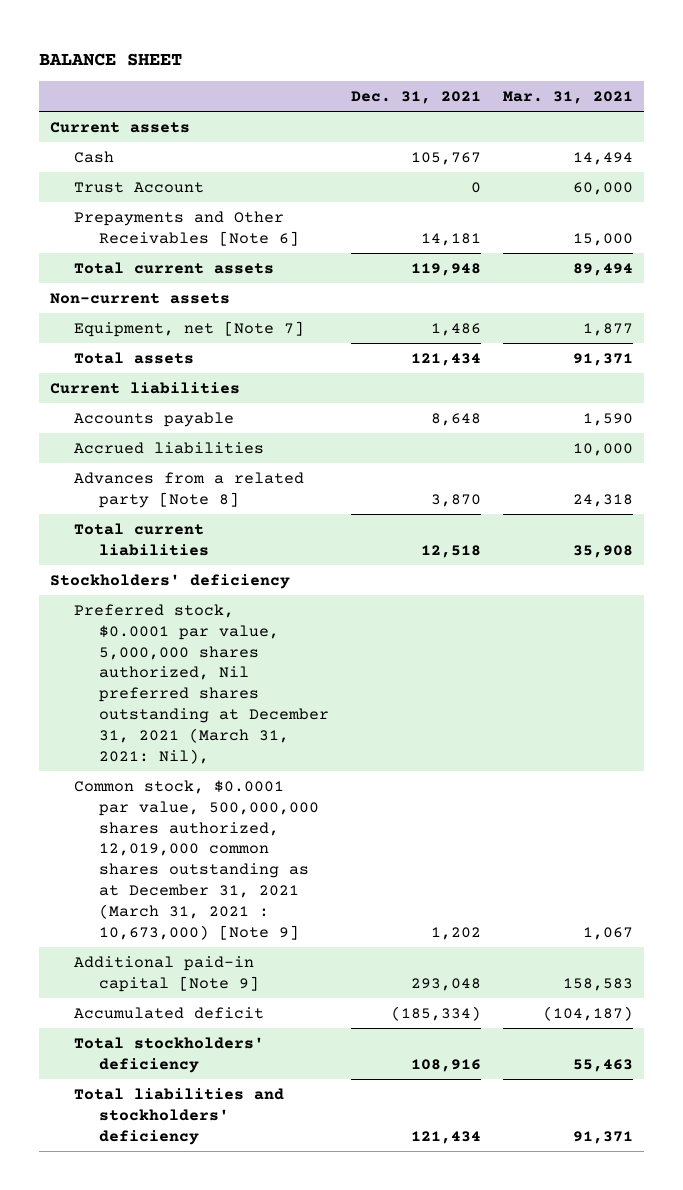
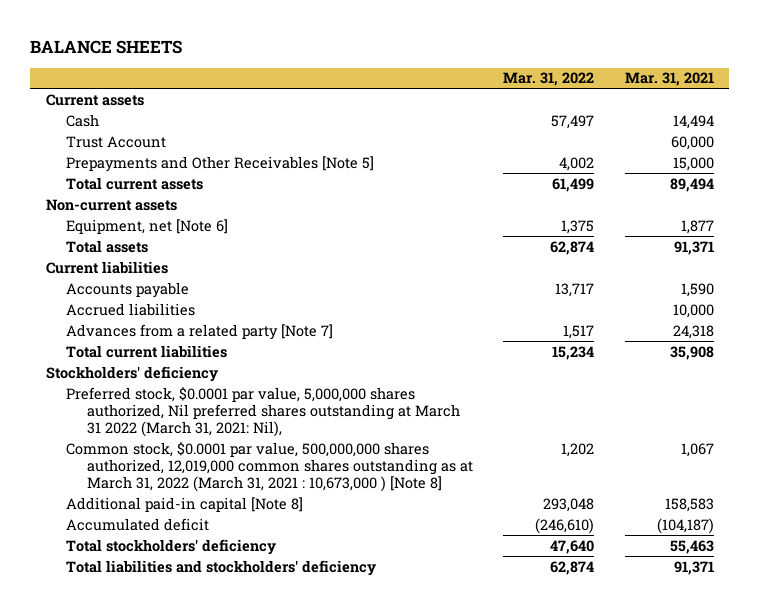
[39,52,183,66] BALANCE SHEET -> [30,39,183,54] BALANCE SHEETS
[350,91,481,105] Dec. 31, 2021 -> none
none -> [503,72,595,87] Mar. 31, 2022
[74,210,299,246] Prepayments and Other Receivables [Note 6] -> [66,155,375,172] Prepayments and Other Receivables [Note 5]
[74,320,305,337] Equipment, net [Note 7] -> [66,218,229,234] Equipment, net [Note 6]
[74,471,305,508] Advances from a related party [Note 8] -> [66,323,334,340] Advances from a related party [Note 7]
[74,603,329,765] Preferred stock, $0.0001 par value, 5,000,000 shares authorized, Nil preferred shares outstanding at December 31, 2021 (March 31, 2021: Nil), -> [66,386,460,437] Preferred stock, $0.0001 par value, 5,000,000 shares authorized, Nil preferred shares outstanding at March 31 2022 (March 31, 2021: Nil),
[74,779,319,941] Common stock, $0.0001 par value, 500,000,000 shares authorized, 12,019,000 common shares outstanding as at December 31, 2021 (March 31, 2021 : 10,673,000) [Note 9] -> [66,441,473,492] Common stock, $0.0001 par value, 500,000,000 shares authorized, 12,019,000 common shares outstanding as at March 31, 2022 (March 31, 2021 : 10,673,000 ) [Note 8]
[74,955,259,992] Additional paid-in capital [Note 9] -> [66,496,304,512] Additional paid-in capital [Note 8]

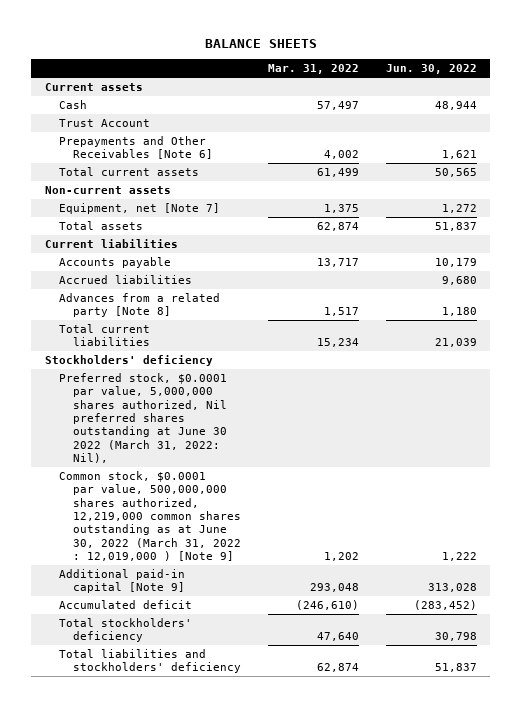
[624,72,714,87] Mar. 31, 2021 -> none
none -> [385,64,477,75] Jun. 30, 2022
[66,155,375,172] Prepayments and Other Receivables [Note 5] -> [58,136,214,160] Prepayments and Other Receivables [Note 6]
[66,218,229,234] Equipment, net [Note 6] -> [58,203,220,215] Equipment, net [Note 7]
[66,323,334,340] Advances from a related party [Note 7] -> [58,293,220,318] Advances from a related party [Note 8]
[66,386,460,437] Preferred stock, $0.0001 par value, 5,000,000 shares authorized, Nil preferred shares outstanding at March 31 2022 (March 31, 2021: Nil), -> [58,373,228,463] Preferred stock, $0.0001 par value, 5,000,000 shares authorized, Nil preferred shares outstanding at June 30 2022 (March 31, 2022: Nil),
[66,441,473,492] Common stock, $0.0001 par value, 500,000,000 shares authorized, 12,019,000 common shares outstanding as at March 31, 2022 (March 31, 2021 : 10,673,000 ) [Note 8] -> [58,471,242,561] Common stock, $0.0001 par value, 500,000,000 shares authorized, 12,219,000 common shares outstanding as at June 30, 2022 (March 31, 2022 : 12,019,000 ) [Note 9]
[66,496,304,512] Additional paid-in capital [Note 8] -> [58,569,186,594] Additional paid-in capital [Note 9]

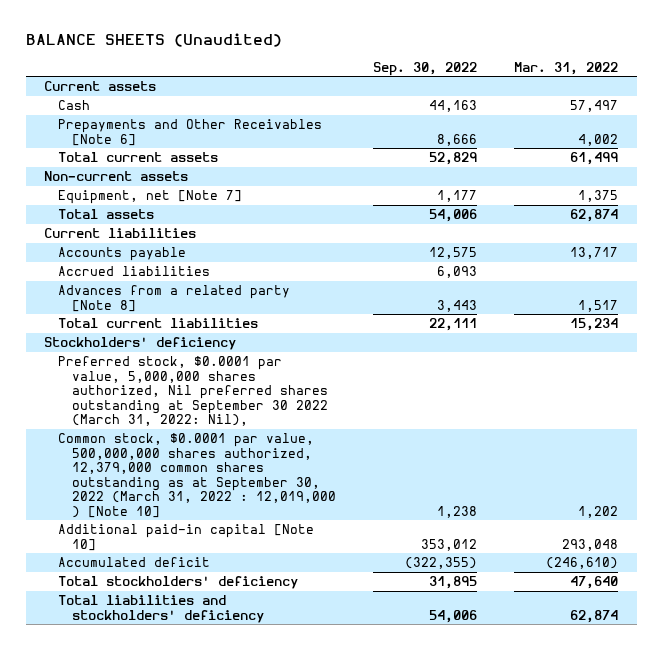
[204,39,317,49] BALANCE SHEETS -> [25,32,282,47] BALANCE SHEETS (Unaudited)
[385,64,477,75] Jun. 30, 2022 -> none
none -> [373,61,478,76] Sep. 30, 2022
[58,119,150,128] Trust Account -> none
[58,373,228,463] Preferred stock, $0.0001 par value, 5,000,000 shares authorized, Nil preferred shares outstanding at June 30 2022 (March 31, 2022: Nil), -> [58,356,329,427] Preferred stock, $0.0001 par value, 5,000,000 shares authorized, Nil preferred shares outstanding at September 30 2022 (March 31, 2022: Nil),
[58,471,242,561] Common stock, $0.0001 par value, 500,000,000 shares authorized, 12,219,000 common shares outstanding as at June 30, 2022 (March 31, 2022 : 12,019,000 ) [Note 9] -> [58,433,337,518] Common stock, $0.0001 par value, 500,000,000 shares authorized, 12,379,000 common shares outstanding as at September 30, 2022 (March 31, 2022 : 12,019,000 ) [Note 10]
[58,569,186,594] Additional paid-in capital [Note 9] -> [58,524,315,551] Additional paid-in capital [Note 10]

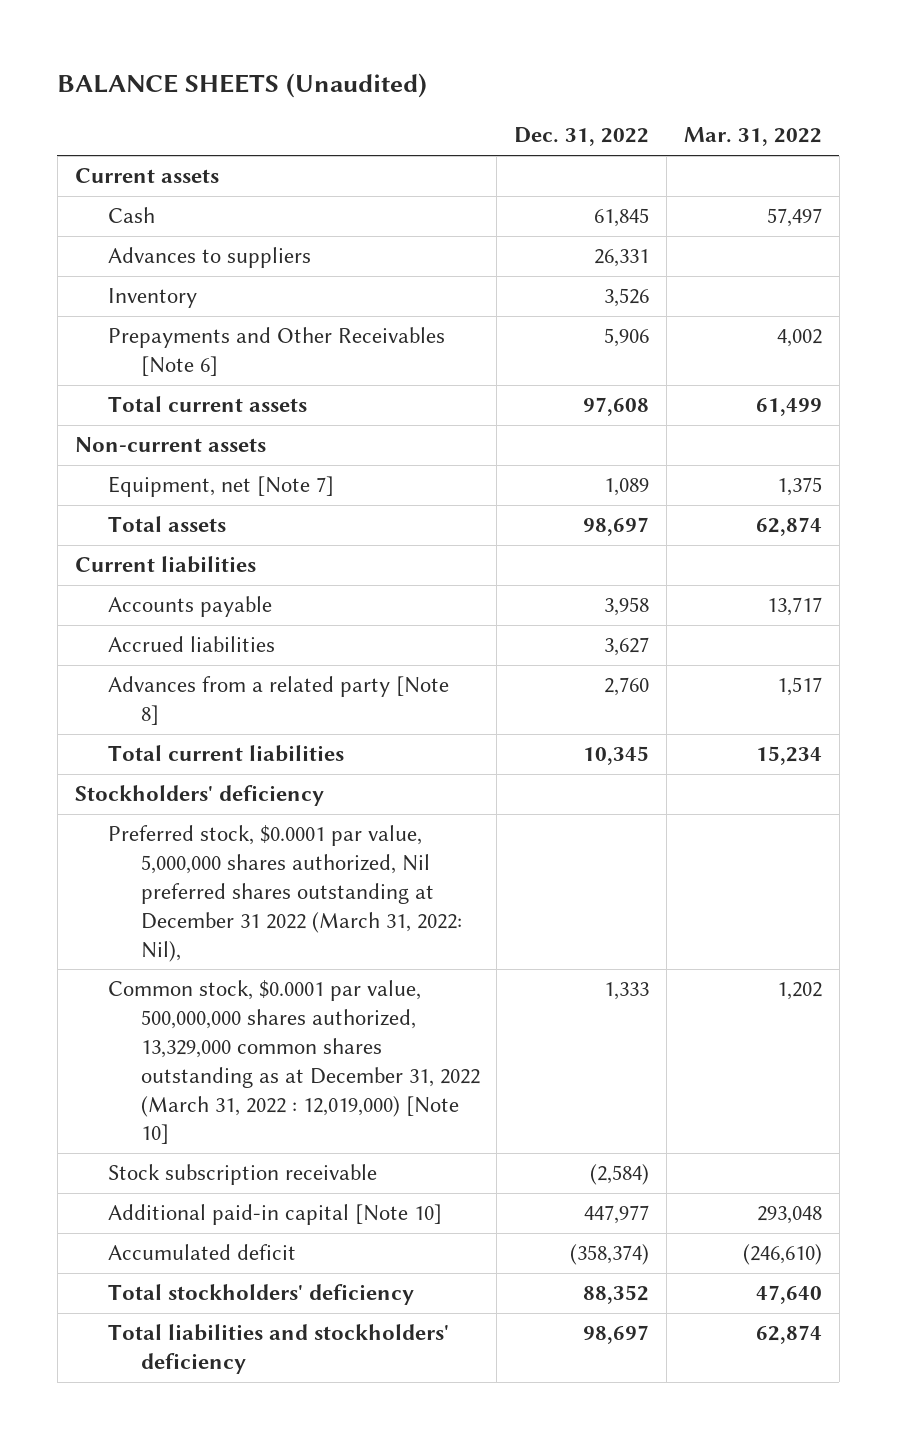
[373,61,478,76] Sep. 30, 2022 -> none
none -> [514,127,650,147] Dec. 31, 2022
none -> [107,247,311,269] Advances to suppliers
none -> [107,288,197,309] Inventory
[58,356,329,427] Preferred stock, $0.0001 par value, 5,000,000 shares authorized, Nil preferred shares outstanding at September 30 2022 (March 31, 2022: Nil), -> [107,825,462,962] Preferred stock, $0.0001 par value, 5,000,000 shares authorized, Nil preferred shares outstanding at December 31 2022 (March 31, 2022: Nil),
[58,433,337,518] Common stock, $0.0001 par value, 500,000,000 shares authorized, 12,379,000 common shares outstanding as at September 30, 2022 (March 31, 2022 : 12,019,000 ) [Note 10] -> [107,980,480,1145] Common stock, $0.0001 par value, 500,000,000 shares authorized, 13,329,000 common shares outstanding as at December 31, 2022 (March 31, 2022 : 12,019,000) [Note 10]
none -> [107,1164,377,1186] Stock subscription receivable

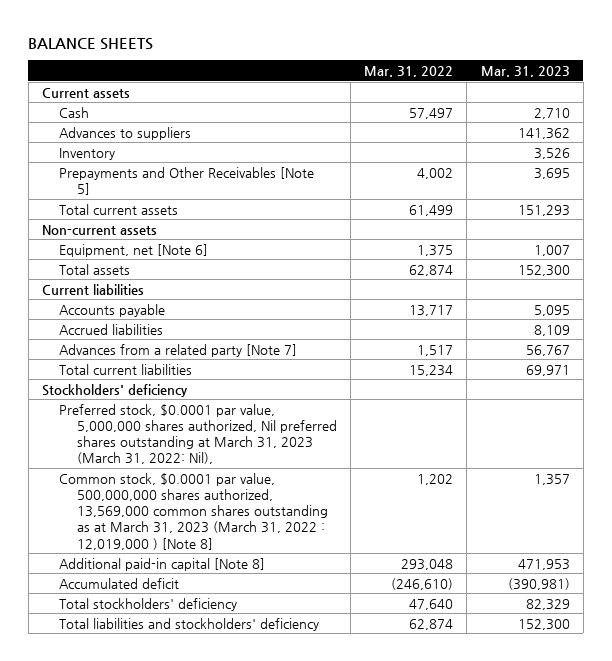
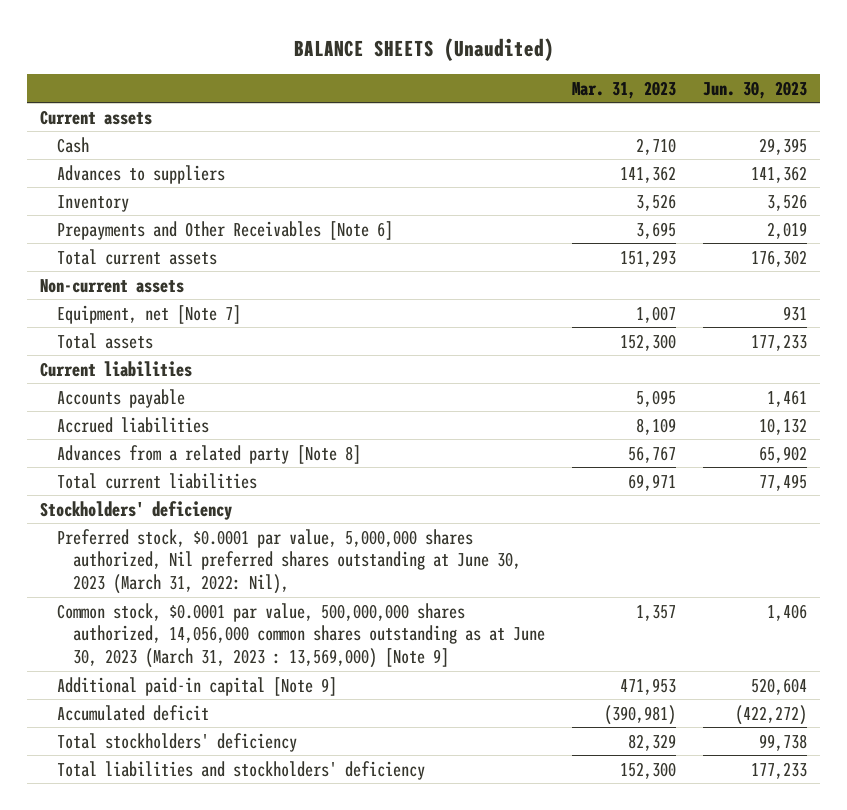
[28,37,154,50] BALANCE SHEETS -> [293,37,554,61] BALANCE SHEETS (Unaudited)
[364,65,454,77] Mar. 31, 2022 -> none
none -> [702,80,807,99] Jun. 30, 2023
[59,166,315,195] Prepayments and Other Receivables [Note 5] -> [56,220,393,240] Prepayments and Other Receivables [Note 6]
[59,243,209,257] Equipment, net [Note 6] -> [56,304,241,324] Equipment, net [Note 7]
[59,343,298,357] Advances from a related party [Note 7] -> [56,444,361,464] Advances from a related party [Note 8]
[59,403,337,465] Preferred stock, $0.0001 par value, 5,000,000 shares authorized, Nil preferred shares outstanding at March 31, 2023 (March 31, 2022: Nil), -> [56,528,522,595] Preferred stock, $0.0001 par value, 5,000,000 shares authorized, Nil preferred shares outstanding at June 30, 2023 (March 31, 2022: Nil),
[59,472,328,550] Common stock, $0.0001 par value, 500,000,000 shares authorized, 13,569,000 common shares outstanding as at March 31, 2023 (March 31, 2022 : 12,019,000 ) [Note 8] -> [56,602,546,669] Common stock, $0.0001 par value, 500,000,000 shares authorized, 14,056,000 common shares outstanding as at June 30, 2023 (March 31, 2023 : 13,569,000) [Note 9]
[59,557,266,571] Additional paid-in capital [Note 8] -> [56,676,337,696] Additional paid-in capital [Note 9]

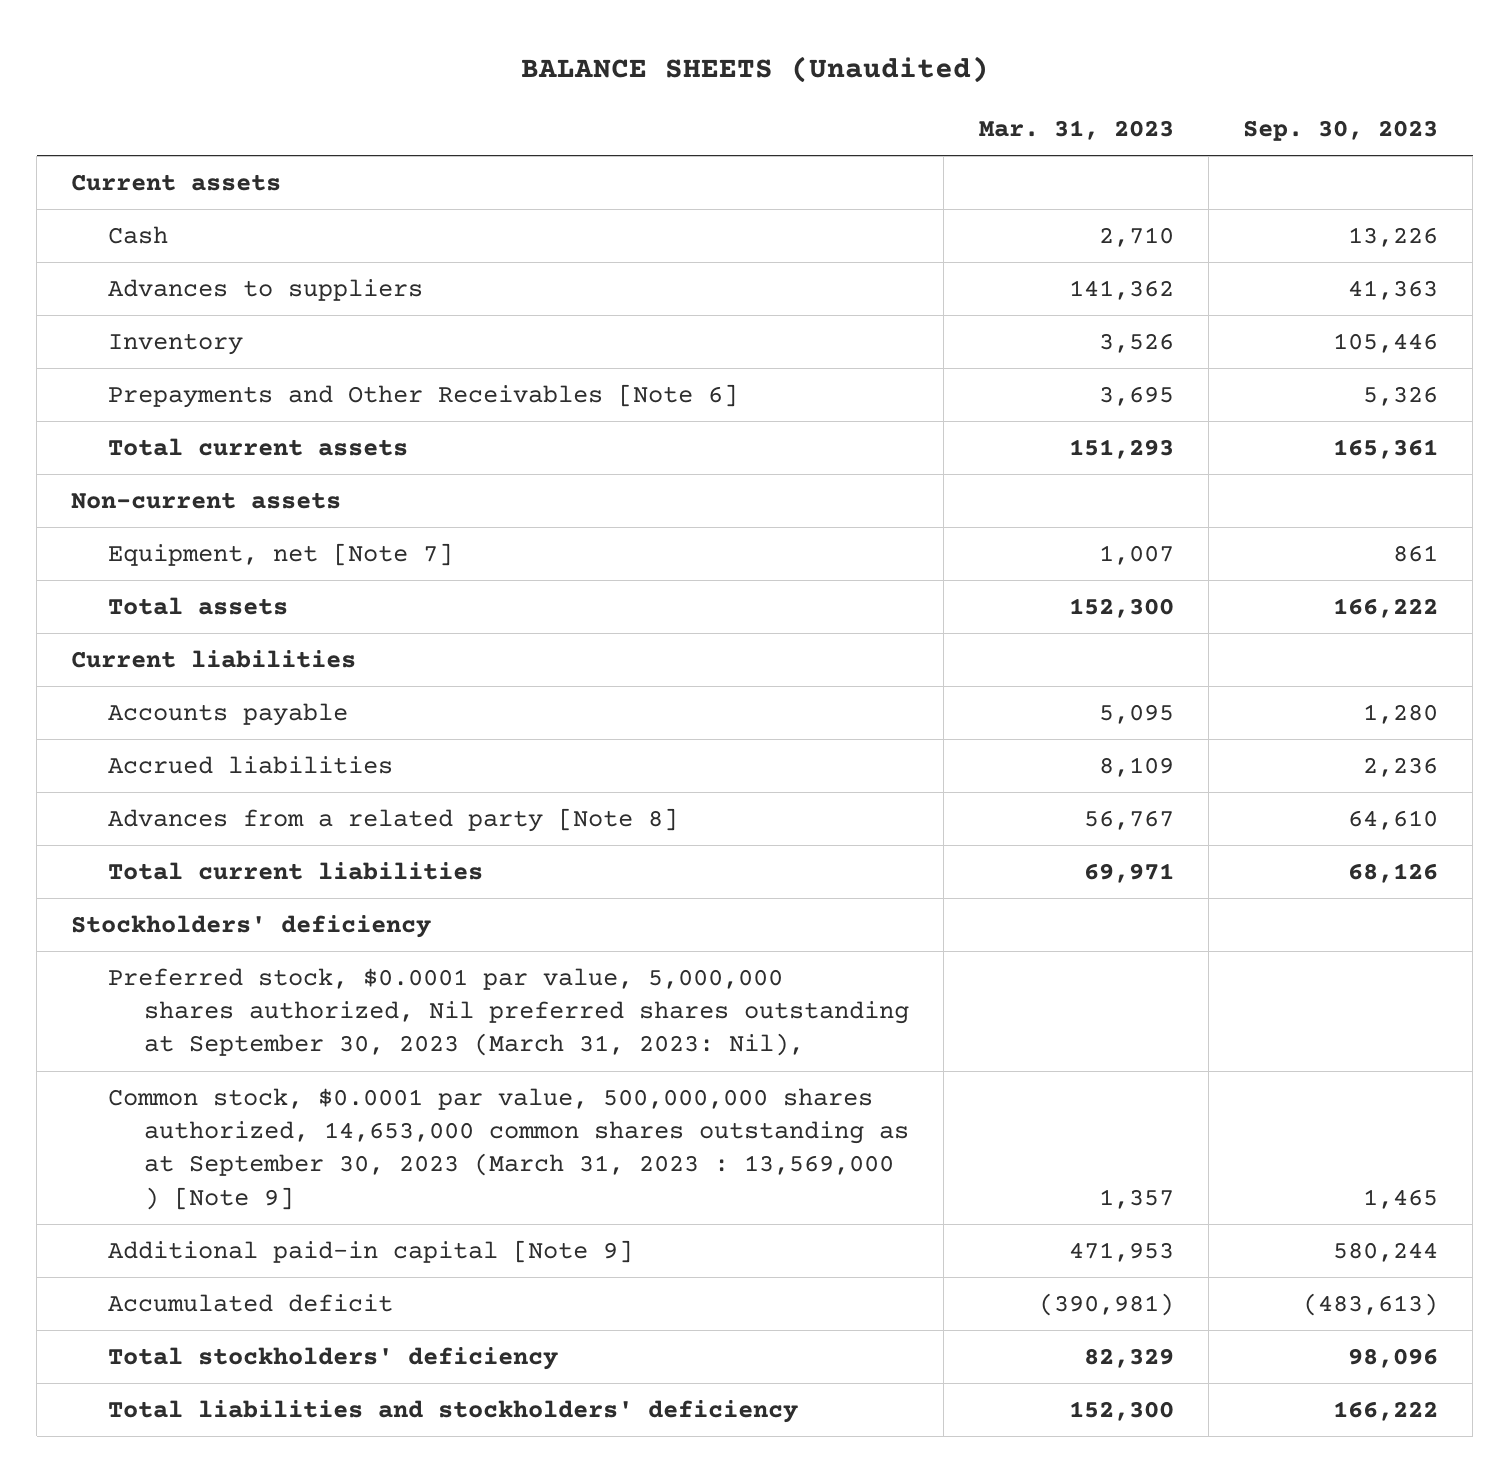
[702,80,807,99] Jun. 30, 2023 -> none
none -> [1243,120,1439,142] Sep. 30, 2023
[56,528,522,595] Preferred stock, $0.0001 par value, 5,000,000 shares authorized, Nil preferred shares outstanding at June 30, 2023 (March 31, 2022: Nil), -> [107,967,910,1057] Preferred stock, $0.0001 par value, 5,000,000 shares authorized, Nil preferred shares outstanding at September 30, 2023 (March 31, 2023: Nil),
[56,602,546,669] Common stock, $0.0001 par value, 500,000,000 shares authorized, 14,056,000 common shares outstanding as at June 30, 2023 (March 31, 2023 : 13,569,000) [Note 9] -> [107,1087,910,1210] Common stock, $0.0001 par value, 500,000,000 shares authorized, 14,653,000 common shares outstanding as at September 30, 2023 (March 31, 2023 : 13,569,000 ) [Note 9]

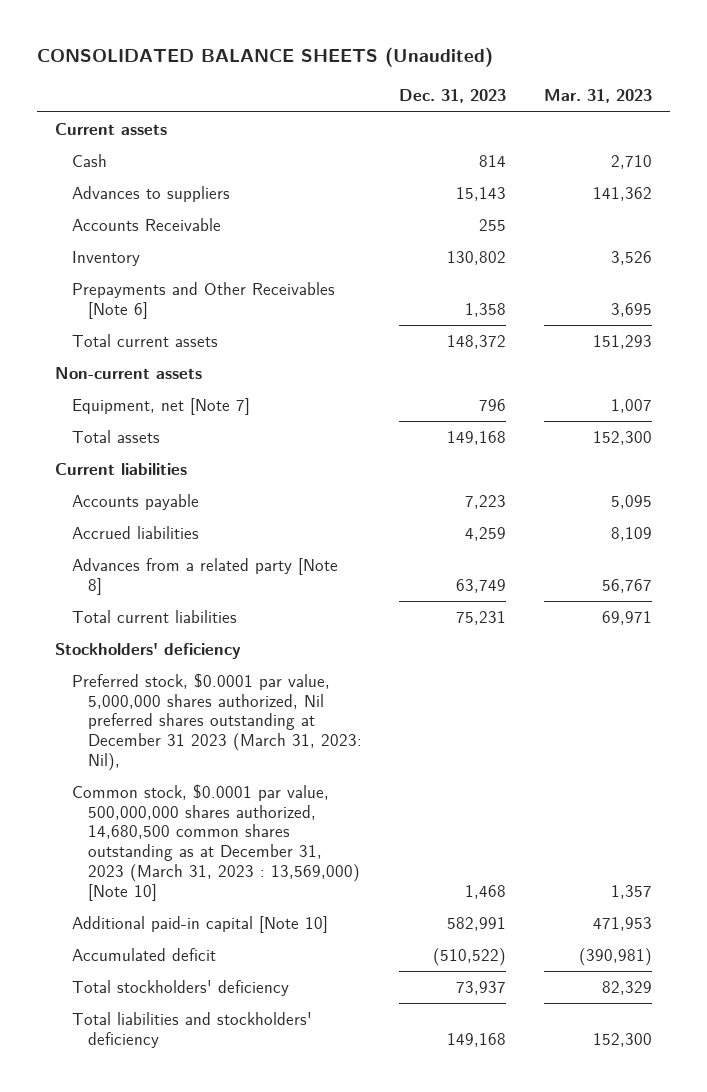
[520,55,989,83] BALANCE SHEETS (Unaudited) -> [36,47,493,68] CONSOLIDATED BALANCE SHEETS (Unaudited)
[1243,120,1439,142] Sep. 30, 2023 -> none
none -> [399,89,507,104] Dec. 31, 2023
none -> [71,218,221,232] Accounts Receivable
[107,967,910,1057] Preferred stock, $0.0001 par value, 5,000,000 shares authorized, Nil preferred shares outstanding at September 30, 2023 (March 31, 2023: Nil), -> [71,673,362,771] Preferred stock, $0.0001 par value, 5,000,000 shares authorized, Nil preferred shares outstanding at December 31 2023 (March 31, 2023: Nil),
[107,1087,910,1210] Common stock, $0.0001 par value, 500,000,000 shares authorized, 14,653,000 common shares outstanding as at September 30, 2023 (March 31, 2023 : 13,569,000 ) [Note 9] -> [71,784,360,901] Common stock, $0.0001 par value, 500,000,000 shares authorized, 14,680,500 common shares outstanding as at December 31, 2023 (March 31, 2023 : 13,569,000) [Note 10]
[107,1239,633,1263] Additional paid-in capital [Note 9] -> [71,916,328,934] Additional paid-in capital [Note 10]

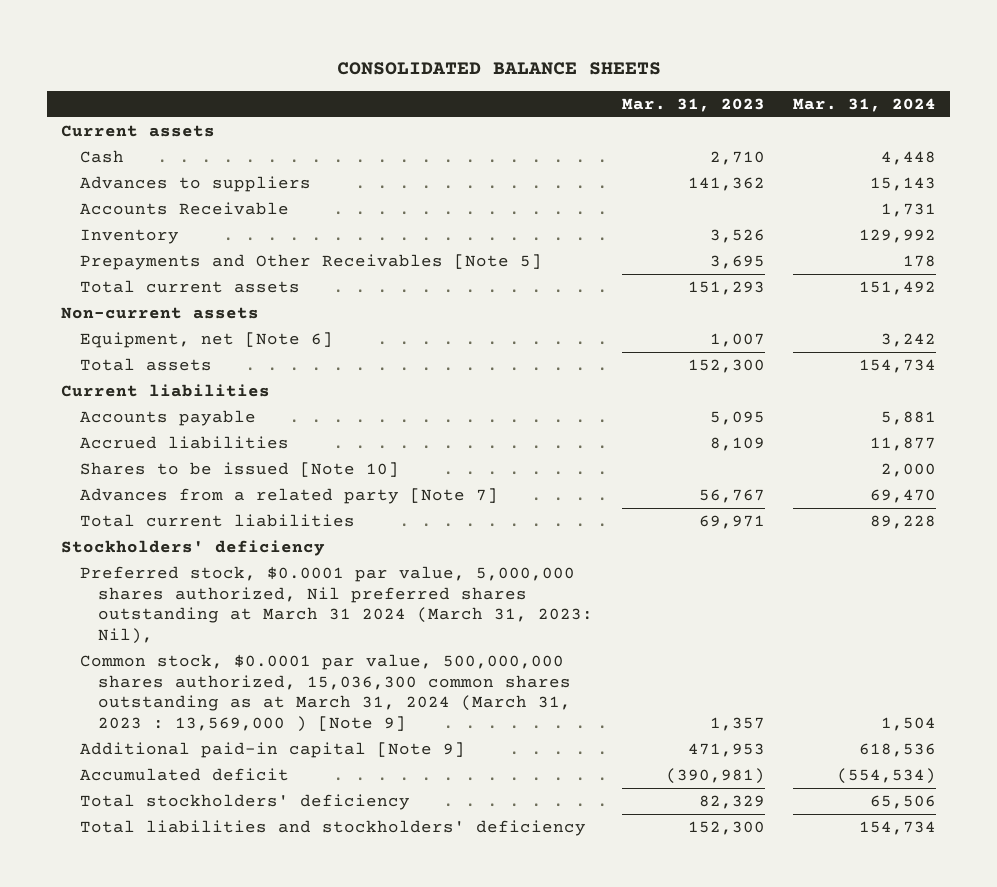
[36,47,493,68] CONSOLIDATED BALANCE SHEETS (Unaudited) -> [336,61,661,75] CONSOLIDATED BALANCE SHEETS
[399,89,507,104] Dec. 31, 2023 -> none
none -> [793,97,937,112] Mar. 31, 2024
[71,282,335,319] Prepayments and Other Receivables [Note 6] -> [79,253,542,270] Prepayments and Other Receivables [Note 5]
[71,398,250,416] Equipment, net [Note 7] -> [79,331,333,348] Equipment, net [Note 6]
none -> [79,461,399,477] Shares to be issued [Note 10]
[71,558,338,595] Advances from a related party [Note 8] -> [79,487,498,504] Advances from a related party [Note 7]
[71,673,362,771] Preferred stock, $0.0001 par value, 5,000,000 shares authorized, Nil preferred shares outstanding at December 31 2023 (March 31, 2023: Nil), -> [79,565,594,645] Preferred stock, $0.0001 par value, 5,000,000 shares authorized, Nil preferred shares outstanding at March 31 2024 (March 31, 2023: Nil),
[71,784,360,901] Common stock, $0.0001 par value, 500,000,000 shares authorized, 14,680,500 common shares outstanding as at December 31, 2023 (March 31, 2023 : 13,569,000) [Note 10] -> [79,653,572,733] Common stock, $0.0001 par value, 500,000,000 shares authorized, 15,036,300 common shares outstanding as at March 31, 2024 (March 31, 2023 : 13,569,000 ) [Note 9]
[71,916,328,934] Additional paid-in capital [Note 10] -> [79,741,465,758] Additional paid-in capital [Note 9]

